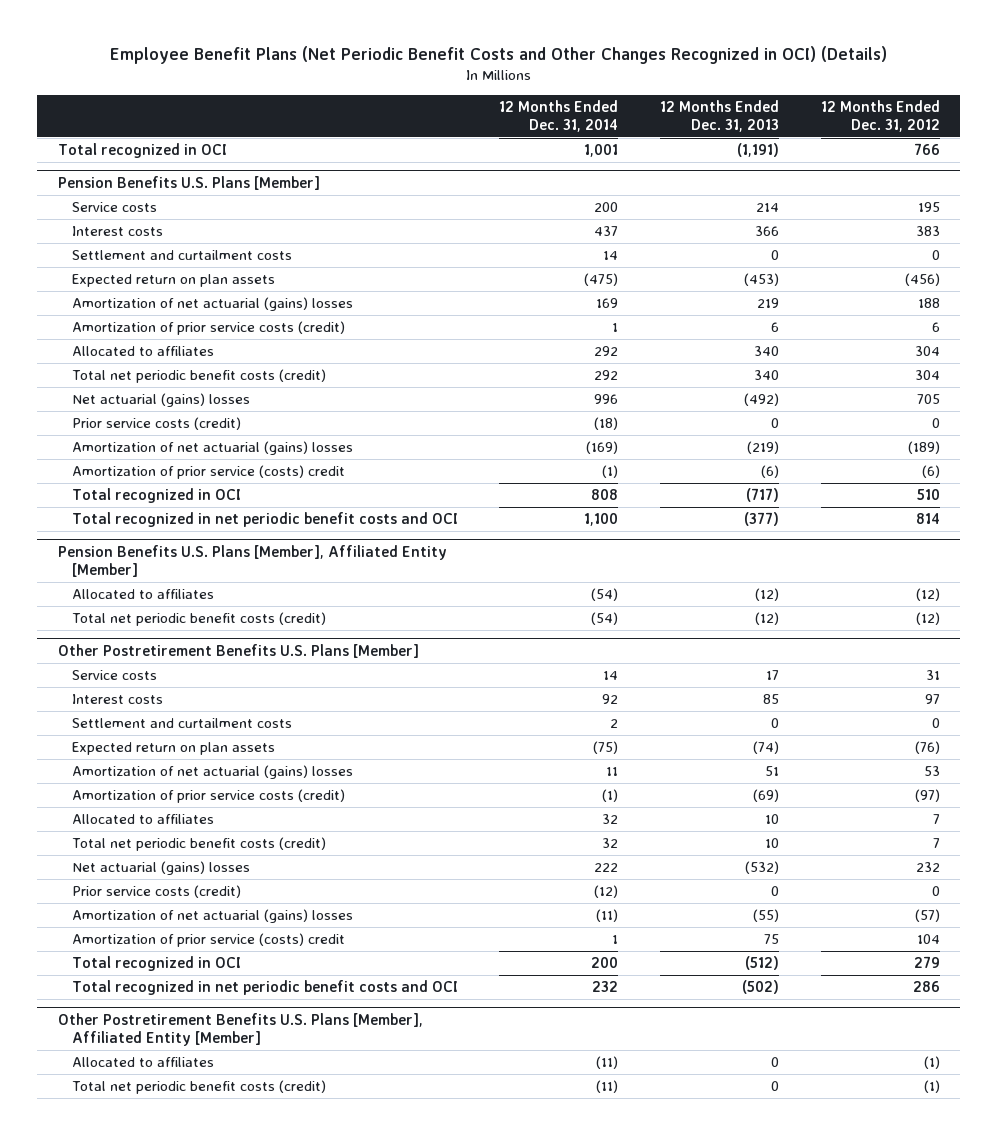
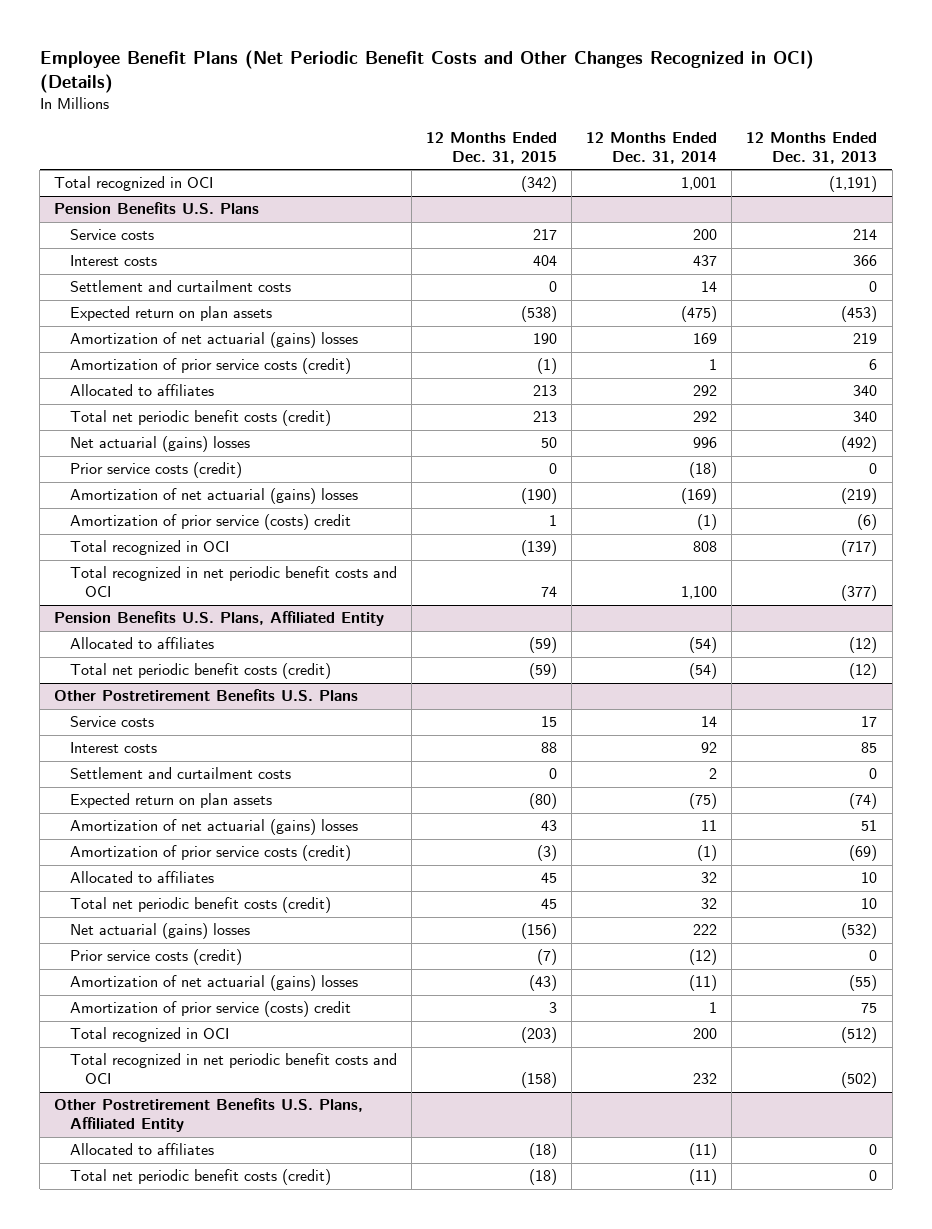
[820,100,940,132] 12 Months Ended Dec. 31, 2012 -> none
none -> [426,131,558,164] 12 Months Ended Dec. 31, 2015
[58,175,321,190] Pension Benefits U.S. Plans [Member] -> [54,202,260,215] Pension Benefits U.S. Plans
[58,544,448,577] Pension Benefits U.S. Plans [Member], Affiliated Entity [Member] -> [54,611,385,627] Pension Benefits U.S. Plans, Affiliated Entity
[58,643,420,658] Other Postretirement Benefits U.S. Plans [Member] -> [54,689,359,702] Other Postretirement Benefits U.S. Plans
[58,1012,424,1046] Other Postretirement Benefits U.S. Plans [Member], Affiliated Entity [Member] -> [54,1098,364,1133] Other Postretirement Benefits U.S. Plans, Affiliated Entity

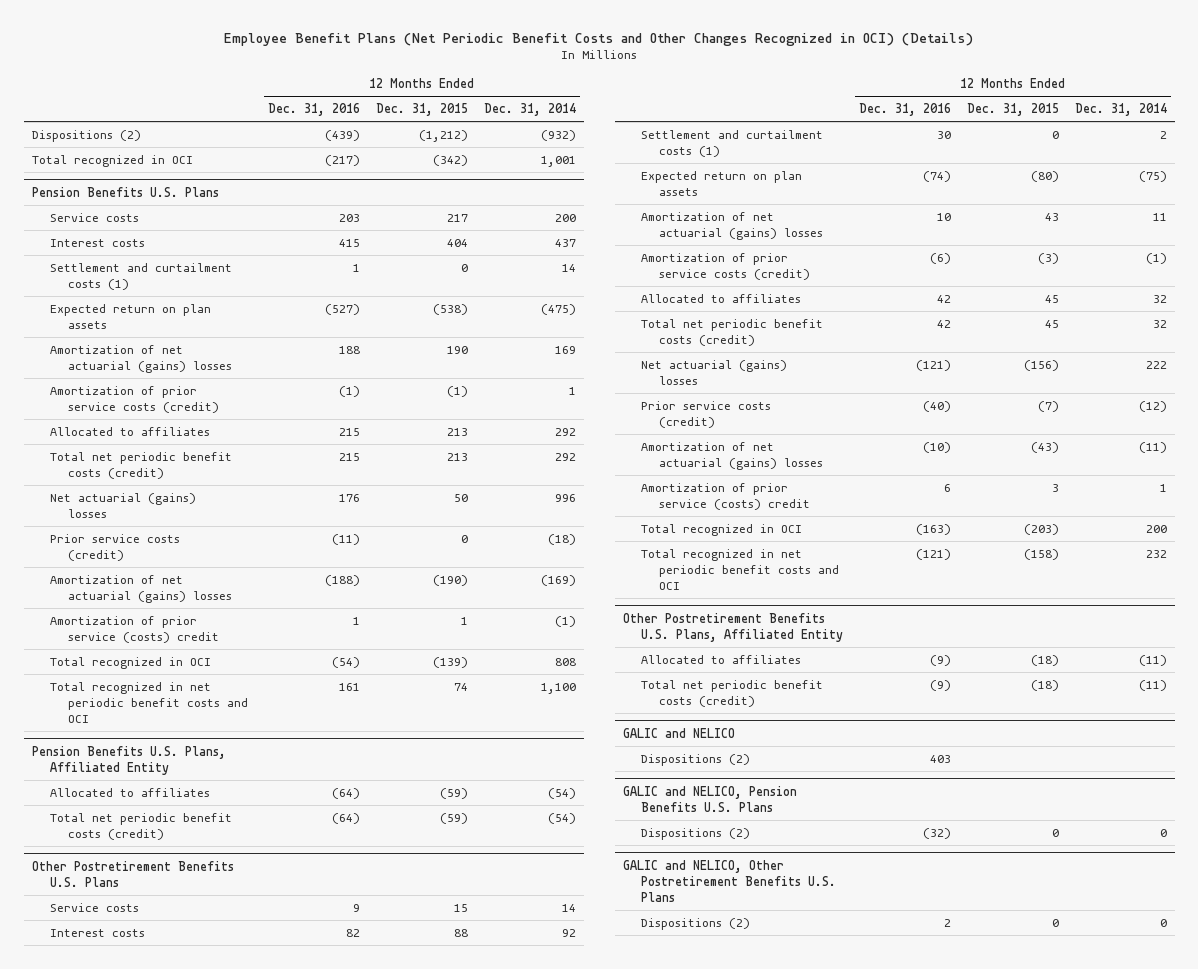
[746,131,878,164] 12 Months Ended Dec. 31, 2013 -> none
none -> [267,103,360,117] Dec. 31, 2016
none -> [31,129,141,142] Dispositions (2)
[69,280,291,293] Settlement and curtailment costs -> [49,262,232,290] Settlement and curtailment costs (1)
[69,767,291,780] Settlement and curtailment costs -> [640,129,823,157] Settlement and curtailment costs (1)
none -> [622,727,735,738] GALIC and NELICO
none -> [640,753,750,766] Dispositions (2)
none -> [622,785,797,812] GALIC and NELICO, Pension Benefits U.S. Plans
none -> [640,827,750,840] Dispositions (2)
none -> [622,859,836,902] GALIC and NELICO, Other Postretirement Benefits U.S. Plans
none -> [640,917,750,930] Dispositions (2)

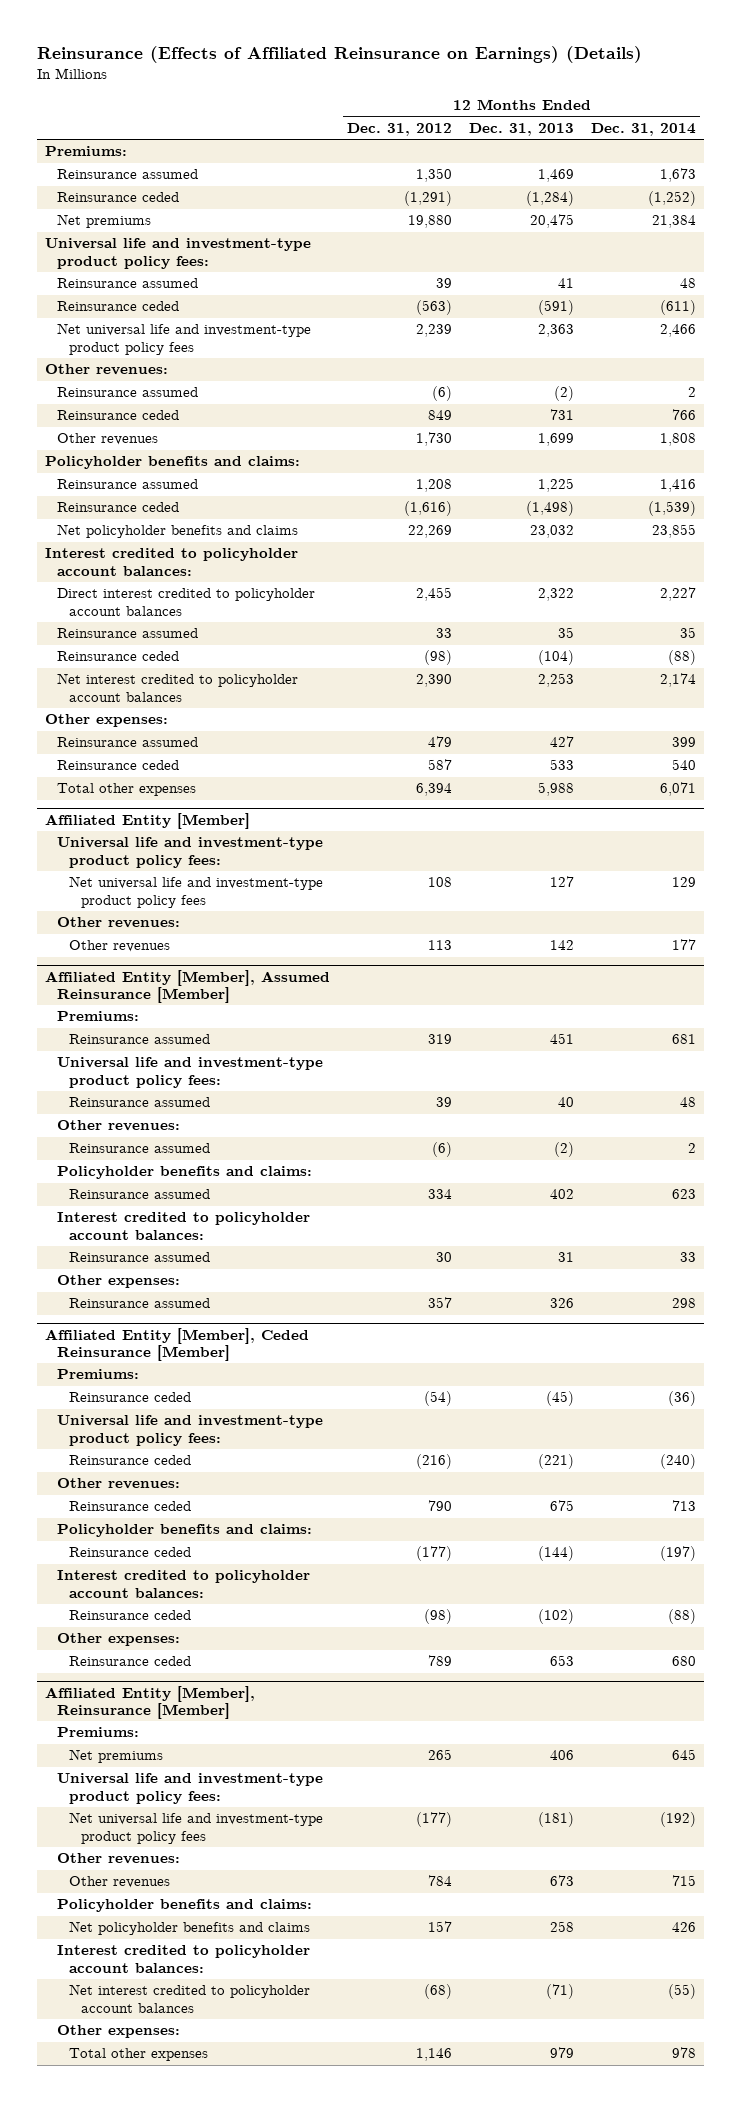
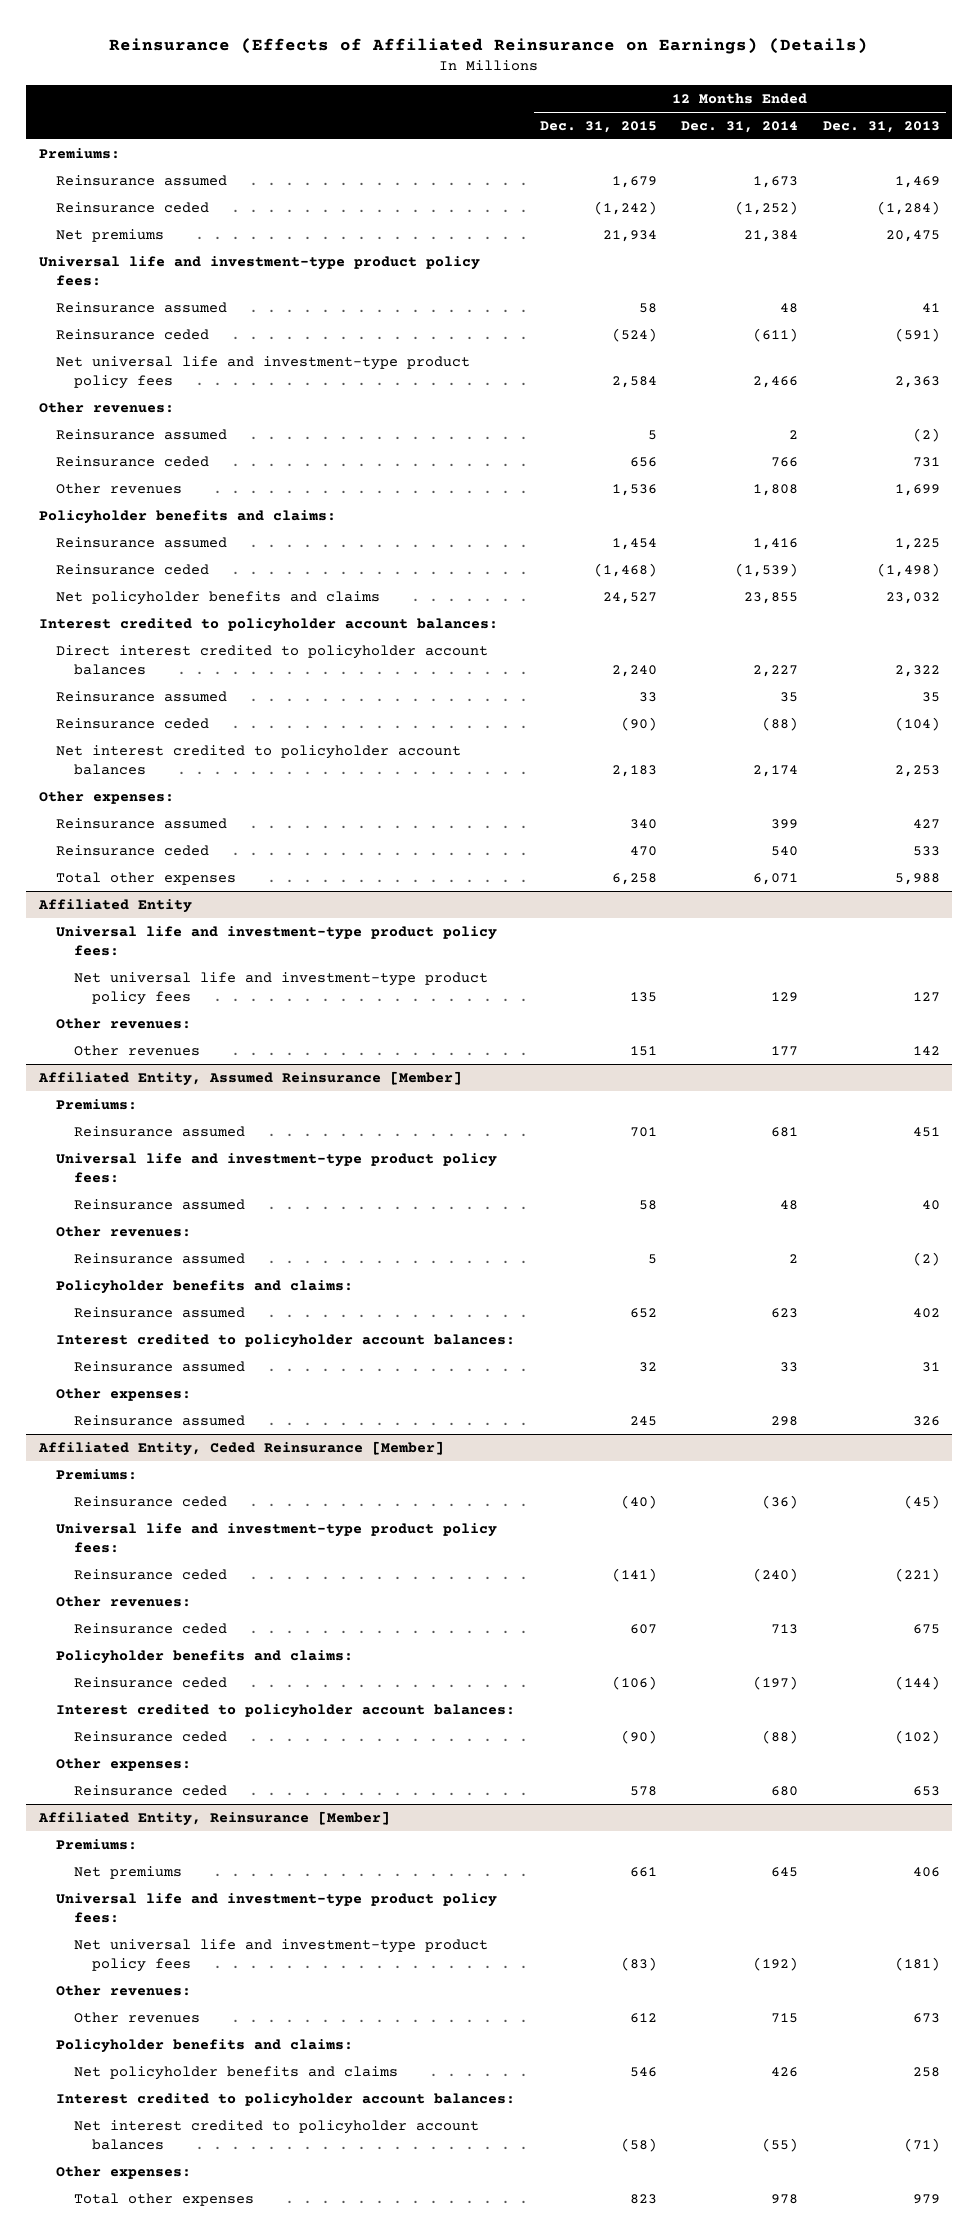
[347,122,453,136] Dec. 31, 2012 -> none
none -> [539,120,657,133] Dec. 31, 2015
[45,812,251,829] Affiliated Entity [Member] -> [37,898,192,913] Affiliated Entity
[45,969,331,1004] Affiliated Entity [Member], Assumed Reinsurance [Member] -> [37,1070,462,1086] Affiliated Entity, Assumed Reinsurance [Member]
[45,1327,310,1362] Affiliated Entity [Member], Ceded Reinsurance [Member] -> [37,1440,444,1456] Affiliated Entity, Ceded Reinsurance [Member]
[45,1685,256,1720] Affiliated Entity [Member], Reinsurance [Member] -> [37,1810,390,1826] Affiliated Entity, Reinsurance [Member]

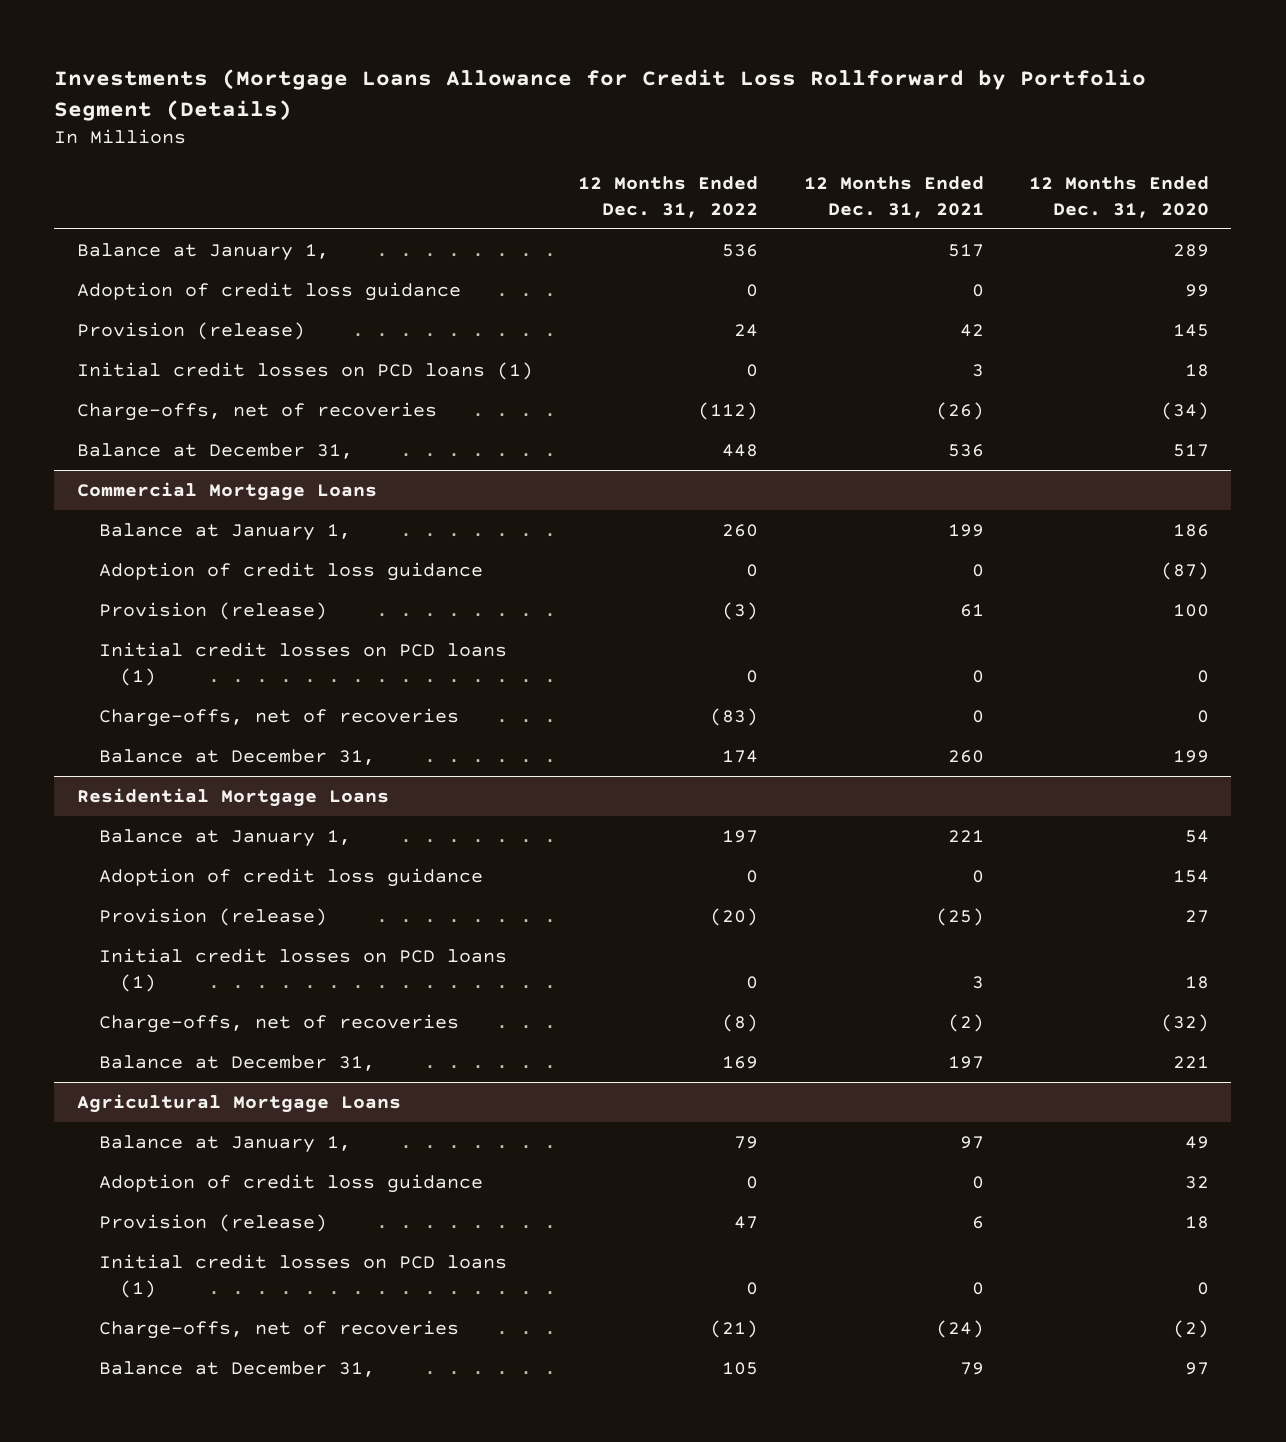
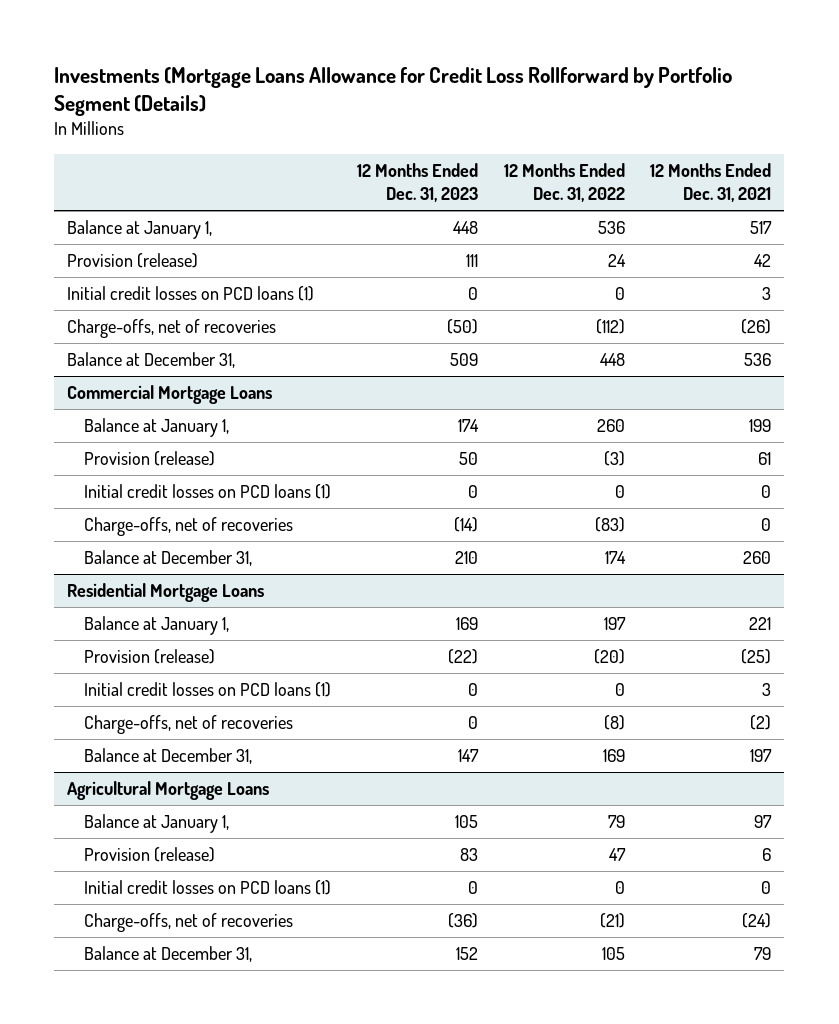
[1028,176,1209,219] 12 Months Ended Dec. 31, 2020 -> none
none -> [356,162,478,203] 12 Months Ended Dec. 31, 2023
[77,281,462,301] Adoption of credit loss guidance -> none
[98,561,483,581] Adoption of credit loss guidance -> none
[98,867,483,887] Adoption of credit loss guidance -> none
[98,1173,483,1193] Adoption of credit loss guidance -> none

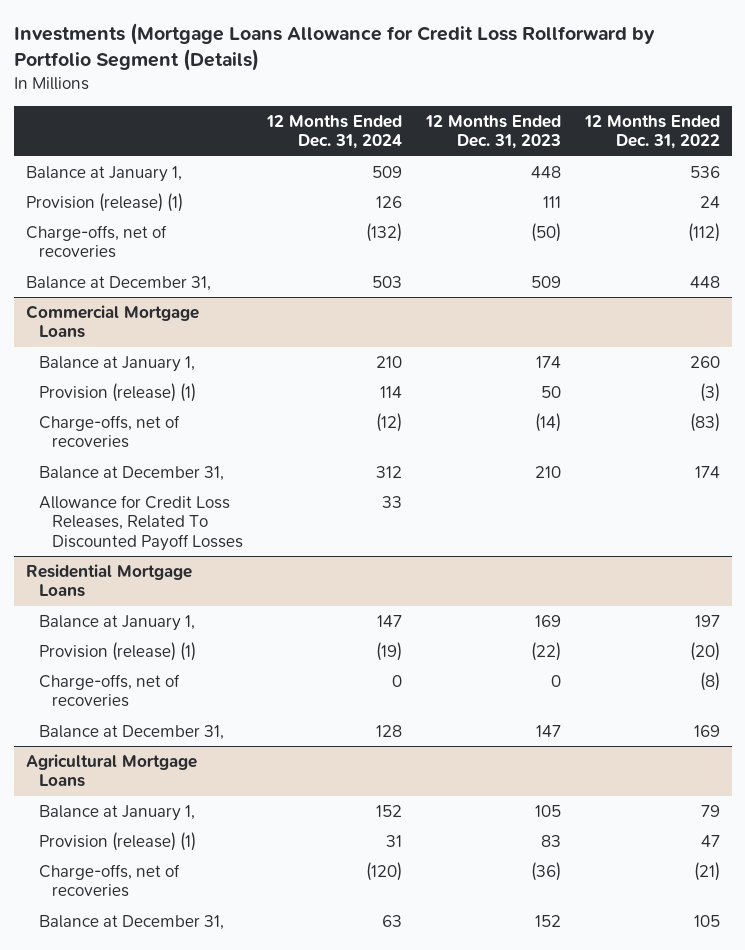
[650,162,772,203] 12 Months Ended Dec. 31, 2021 -> none
none -> [265,114,402,150] 12 Months Ended Dec. 31, 2024
[67,286,315,302] Initial credit losses on PCD loans (1) -> none
[67,253,199,269] Provision (release) -> [25,192,183,212] Provision (release) (1)
[84,484,332,500] Initial credit losses on PCD loans (1) -> none
[84,451,216,467] Provision (release) -> [38,382,196,402] Provision (release) (1)
none -> [38,494,243,552] Allowance for Credit Loss Releases, Related To Discounted Payoff Losses
[84,682,332,698] Initial credit losses on PCD loans (1) -> none
[84,649,216,665] Provision (release) -> [38,641,196,661] Provision (release) (1)
[84,880,332,896] Initial credit losses on PCD loans (1) -> none
[84,847,216,863] Provision (release) -> [38,831,196,851] Provision (release) (1)

